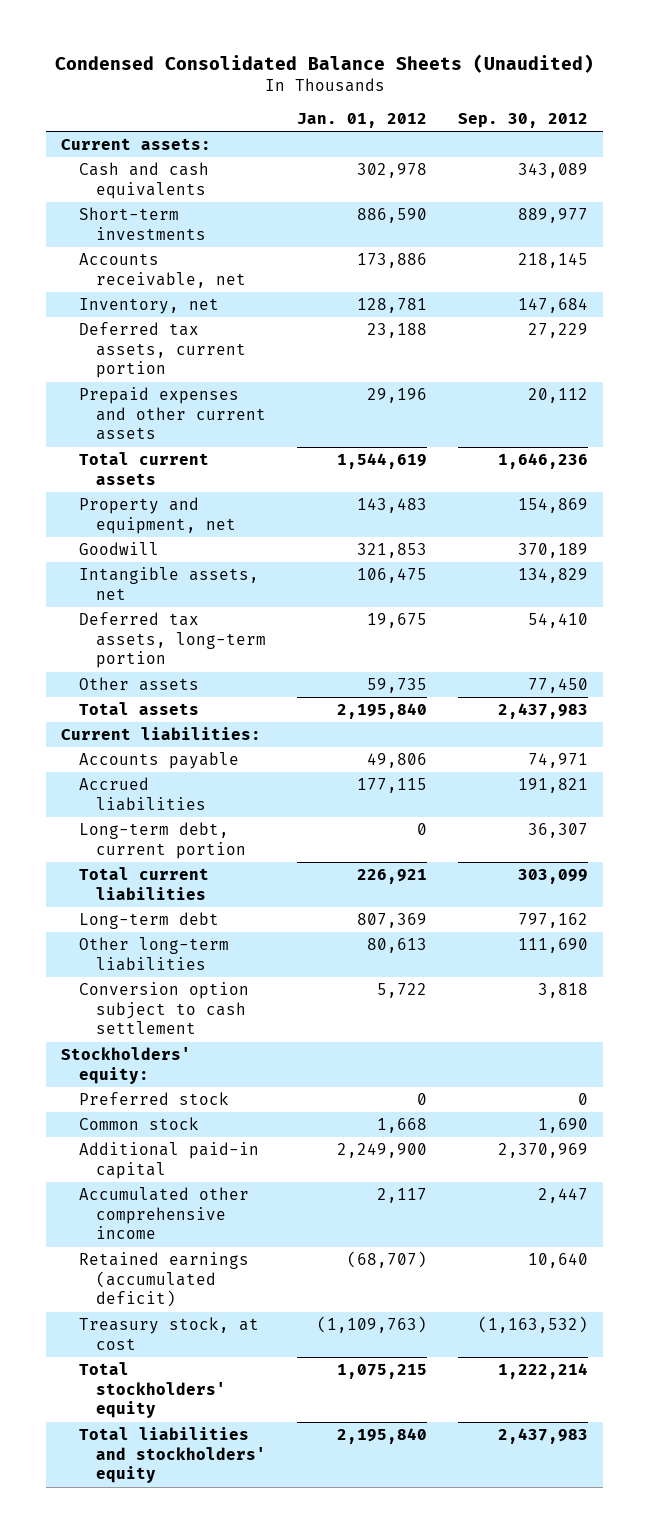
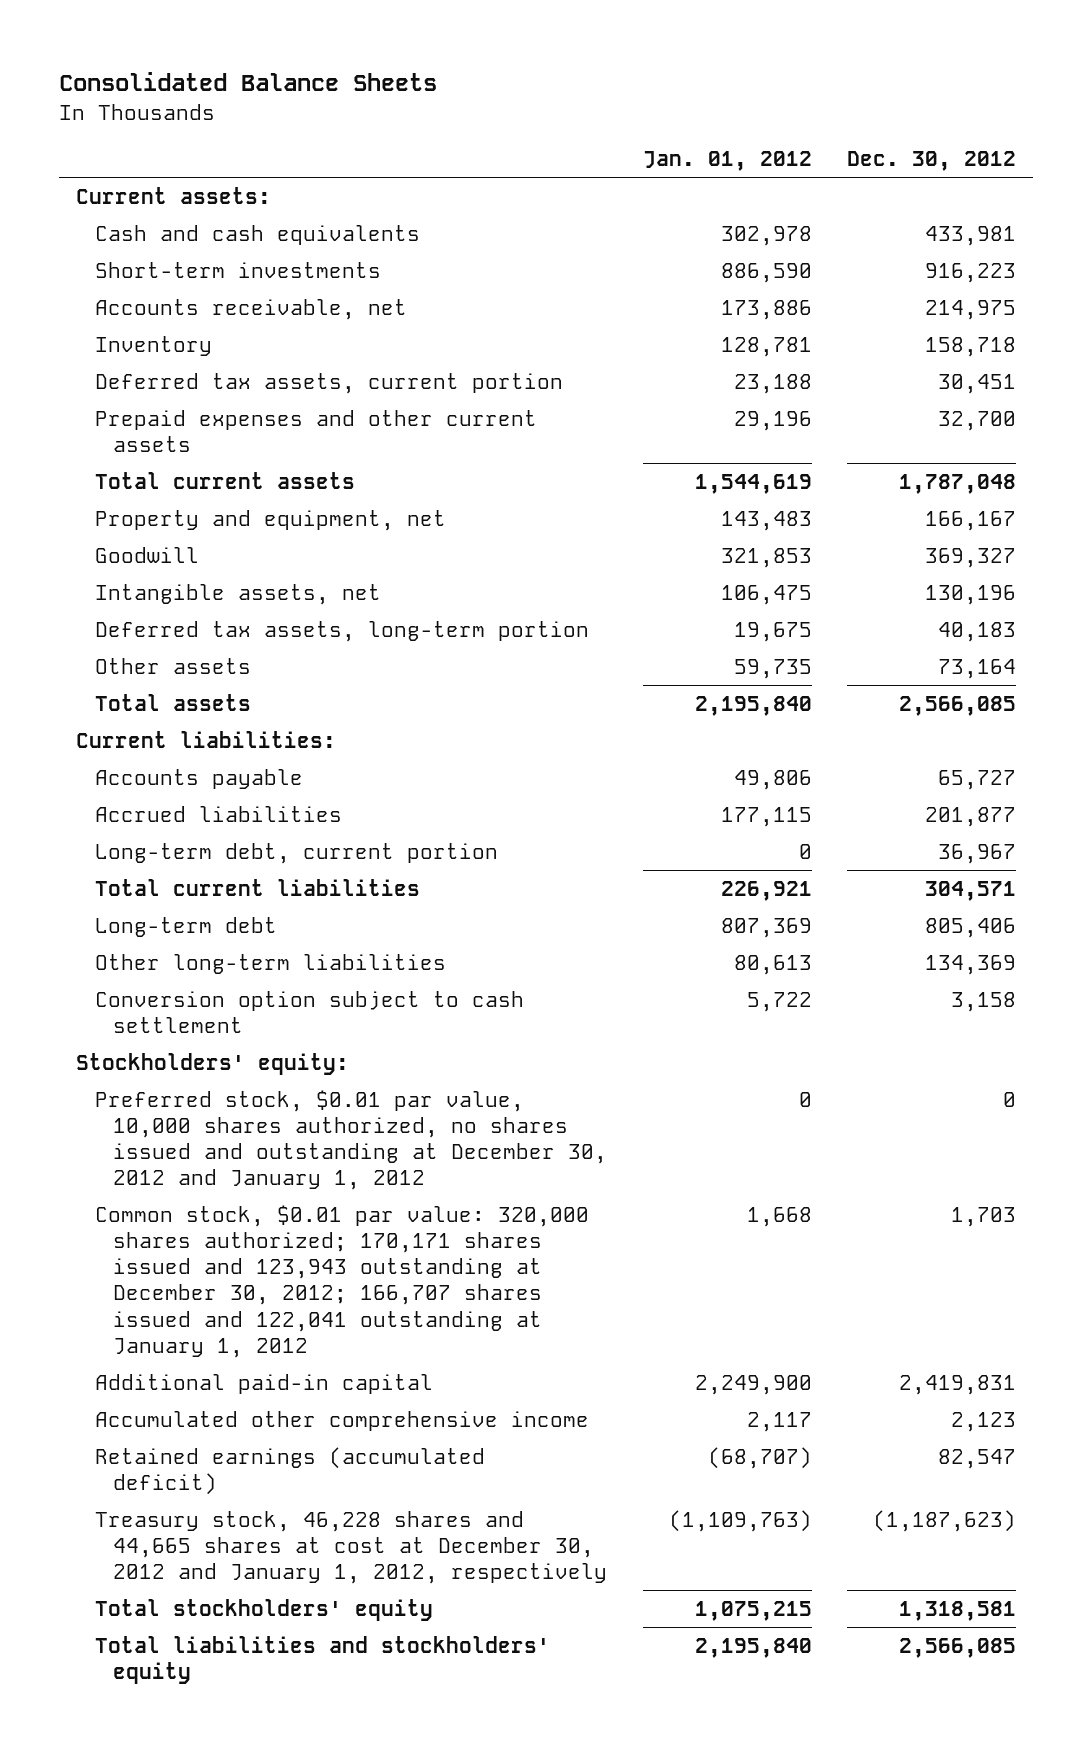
[54,53,594,73] Condensed Consolidated Balance Sheets (Unaudited) -> [58,72,437,92] Consolidated Balance Sheets
[457,112,588,128] Sep. 30, 2012 -> none
none -> [846,151,1016,172] Dec. 30, 2012
[78,297,219,314] Inventory, net -> [94,335,212,356] Inventory
[78,1091,229,1105] Preferred stock -> [94,1089,608,1191] Preferred stock, $0.01 par value, 10,000 shares authorized, no shares issued and outstanding at December 30, 2012 and January 1, 2012
[78,1116,199,1130] Common stock -> [94,1204,589,1358] Common stock, $0.01 par value: 320,000 shares authorized; 170,171 shares issued and 123,943 outstanding at December 30, 2012; 166,707 shares issued and 122,041 outstanding at January 1, 2012
[78,1316,259,1350] Treasury stock, at cost -> [94,1510,608,1585] Treasury stock, 46,228 shares and 44,665 shares at cost at December 30, 2012 and January 1, 2012, respectively

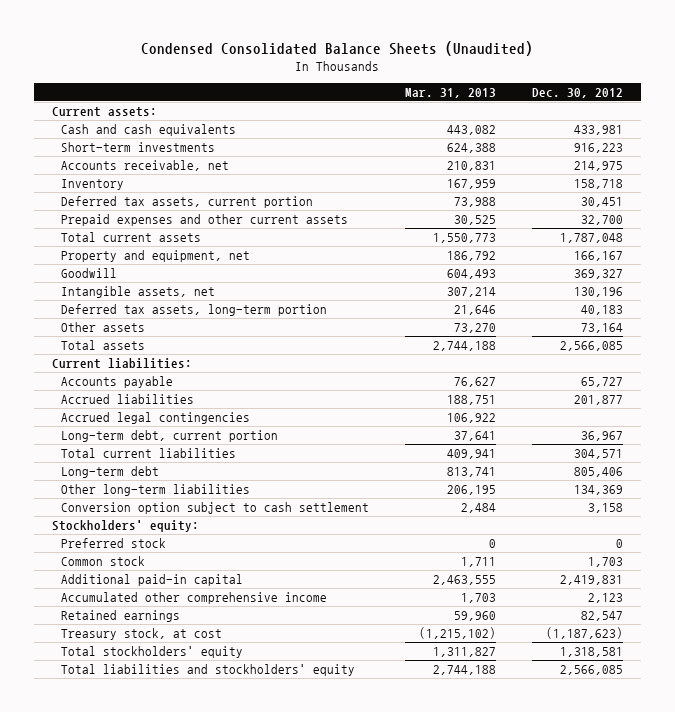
[58,72,437,92] Consolidated Balance Sheets -> [141,41,534,57] Condensed Consolidated Balance Sheets (Unaudited)
[642,151,812,172] Jan. 01, 2012 -> none
none -> [404,87,496,98] Mar. 31, 2013
none -> [60,412,250,425] Accrued legal contingencies
[94,1089,608,1191] Preferred stock, $0.01 par value, 10,000 shares authorized, no shares issued and outstanding at December 30, 2012 and January 1, 2012 -> [60,538,166,549] Preferred stock
[94,1204,589,1358] Common stock, $0.01 par value: 320,000 shares authorized; 170,171 shares issued and 123,943 outstanding at December 30, 2012; 166,707 shares issued and 122,041 outstanding at January 1, 2012 -> [60,556,145,567] Common stock
[94,1446,485,1495] Retained earnings (accumulated deficit) -> [60,610,180,623] Retained earnings
[94,1510,608,1585] Treasury stock, 46,228 shares and 44,665 shares at cost at December 30, 2012 and January 1, 2012, respectively -> [60,628,222,641] Treasury stock, at cost

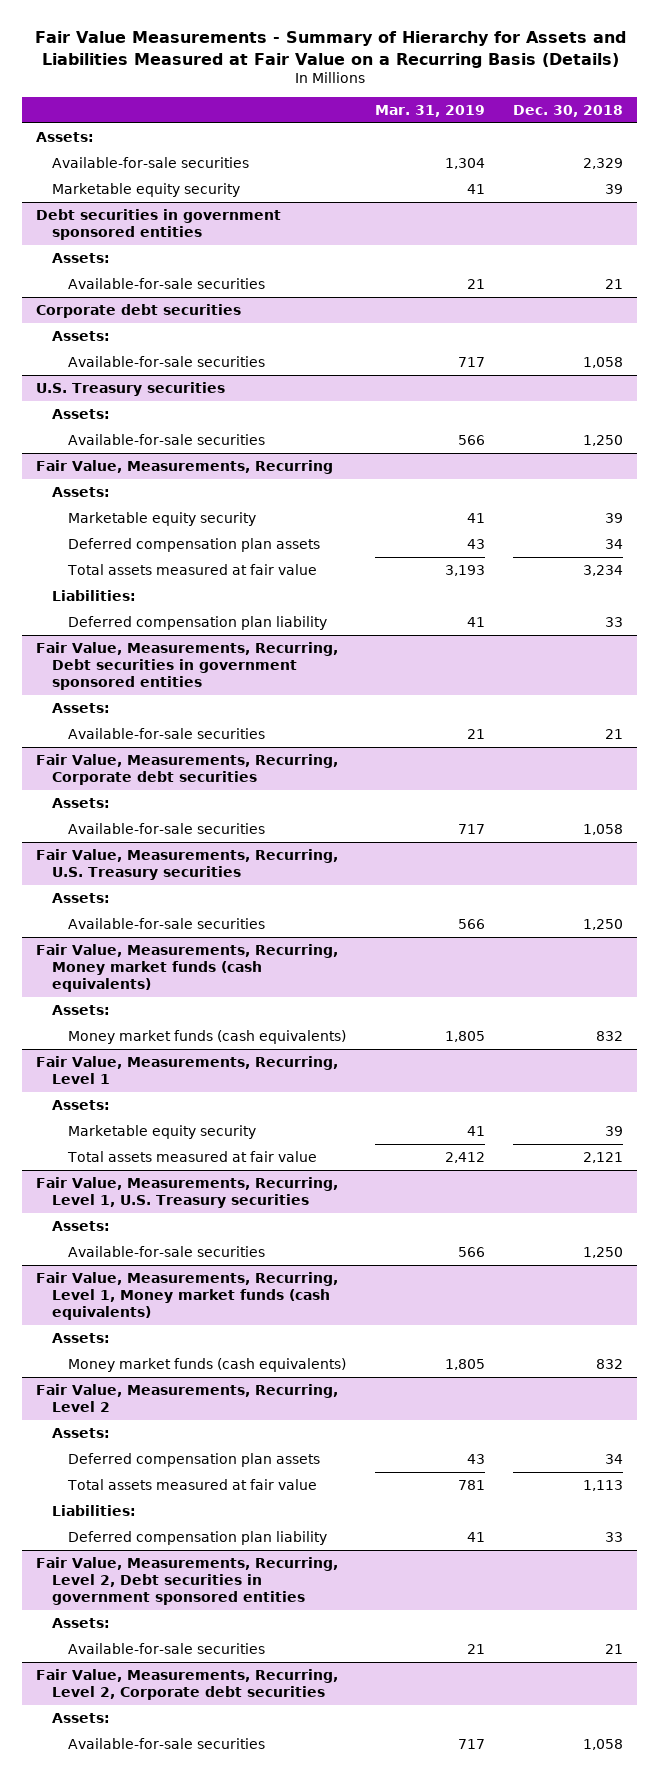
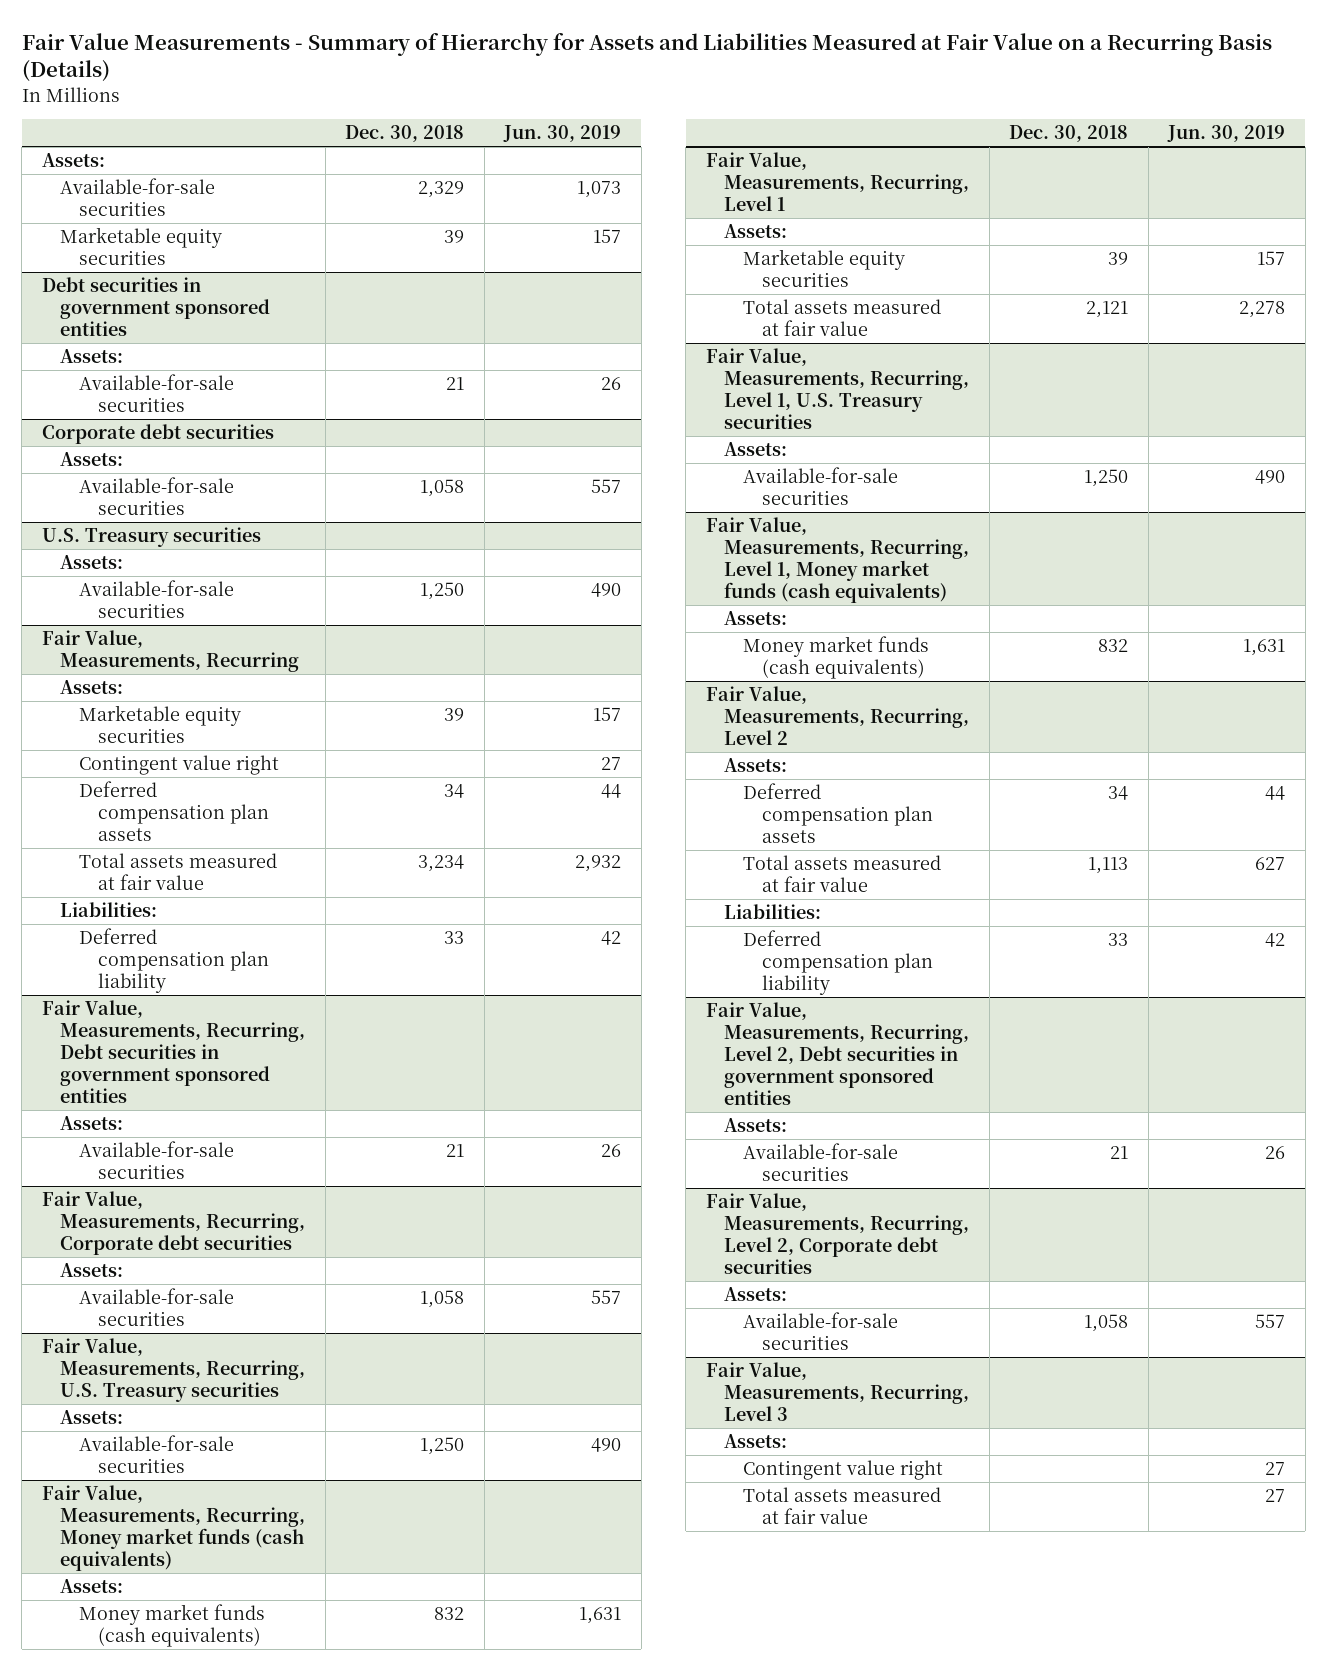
[374,104,485,117] Mar. 31, 2019 -> none
none -> [503,125,622,143] Jun. 30, 2019
[52,183,241,198] Marketable equity security -> [60,226,223,265] Marketable equity securities
[68,512,257,527] Marketable equity security -> [79,704,242,743] Marketable equity securities
none -> [79,754,280,775] Contingent value right
[68,1125,257,1140] Marketable equity security -> [743,248,906,287] Marketable equity securities
none -> [705,1361,970,1421] Fair Value, Measurements, Recurring, Level 3
none -> [724,1433,788,1448] Assets:
none -> [743,1459,944,1480] Contingent value right
none -> [743,1486,942,1524] Total assets measured at fair value

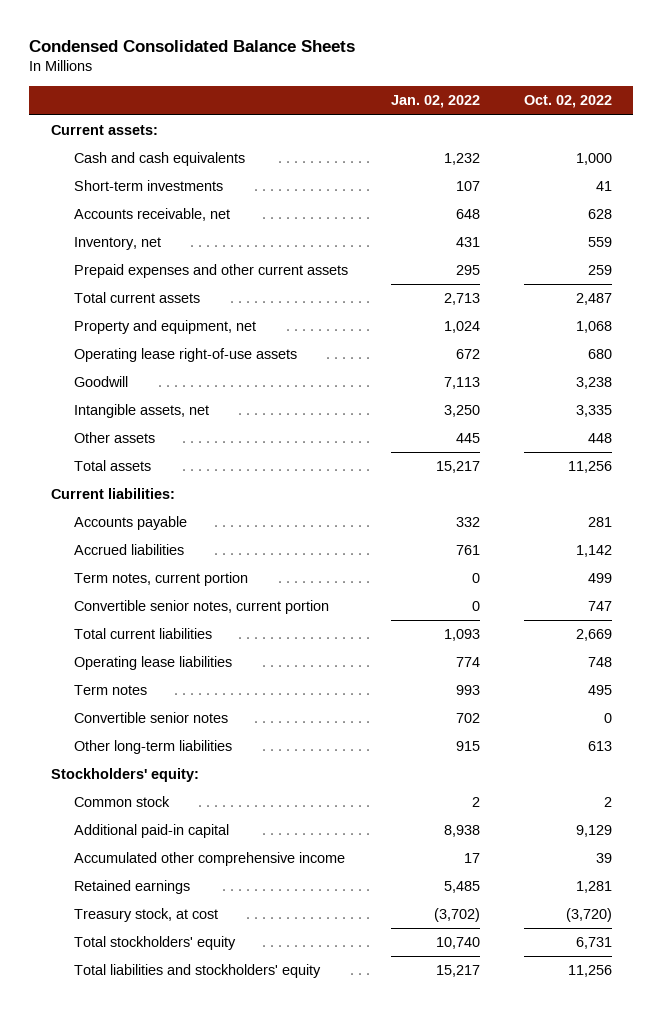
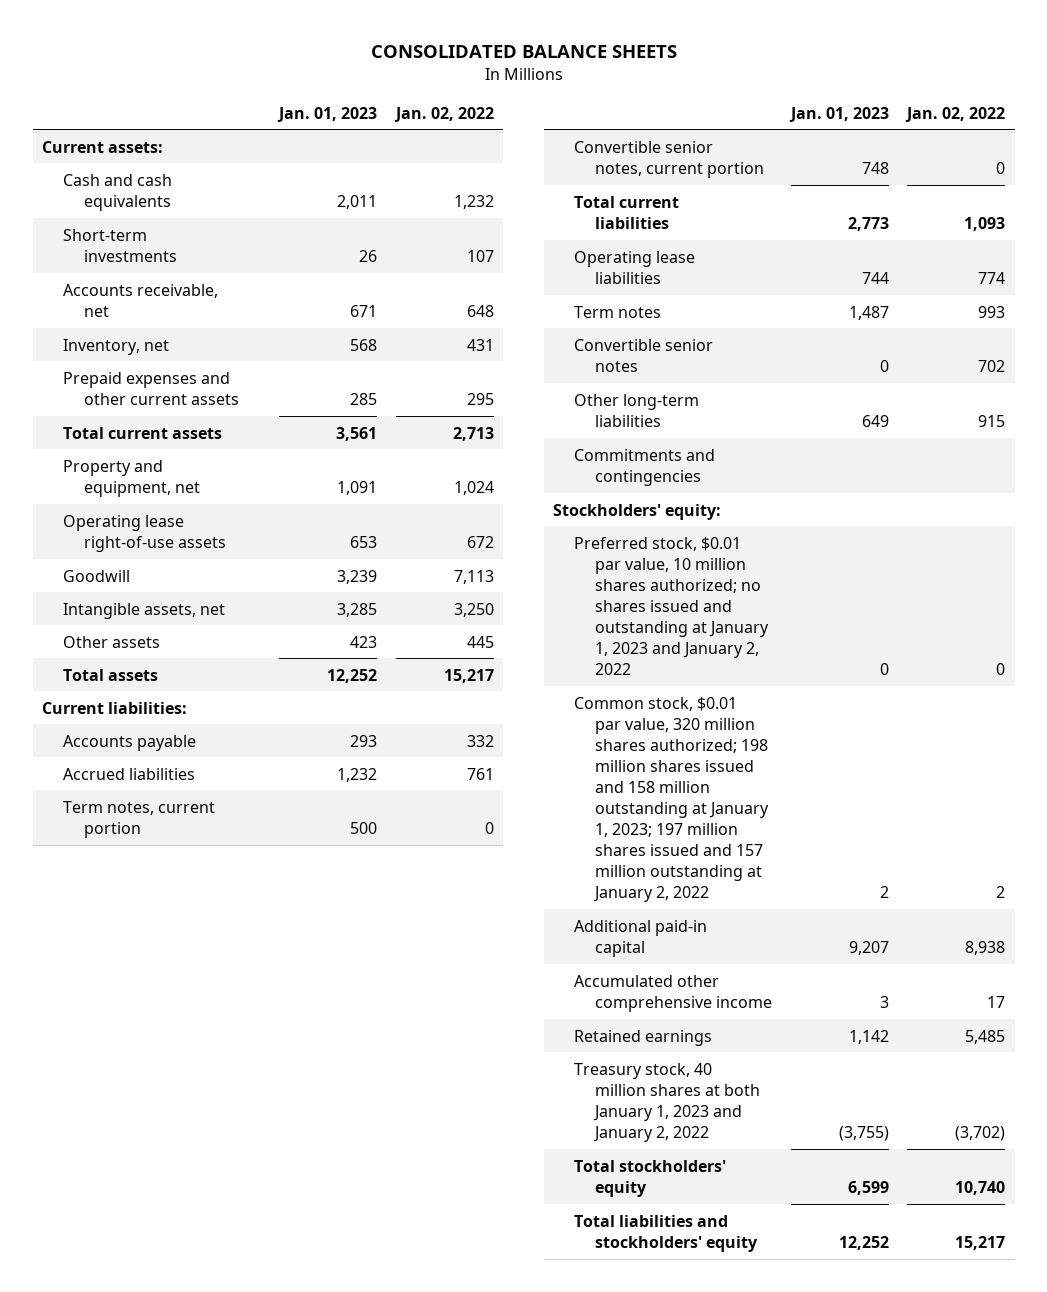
[28,39,355,52] Condensed Consolidated Balance Sheets -> [370,44,677,58] CONSOLIDATED BALANCE SHEETS
[523,95,612,109] Oct. 02, 2022 -> none
none -> [277,106,378,122] Jan. 01, 2023
none -> [574,448,716,486] Commitments and contingencies
none -> [574,536,769,676] Preferred stock, $0.01 par value, 10 million shares authorized; no shares issued and outstanding at January 1, 2023 and January 2, 2022
[73,796,170,808] Common stock -> [574,696,769,903] Common stock, $0.01 par value, 320 million shares authorized; 198 million shares issued and 158 million outstanding at January 1, 2023; 197 million shares issued and 157 million outstanding at January 2, 2022
[73,908,218,923] Treasury stock, at cost -> [574,1062,760,1142] Treasury stock, 40 million shares at both January 1, 2023 and January 2, 2022

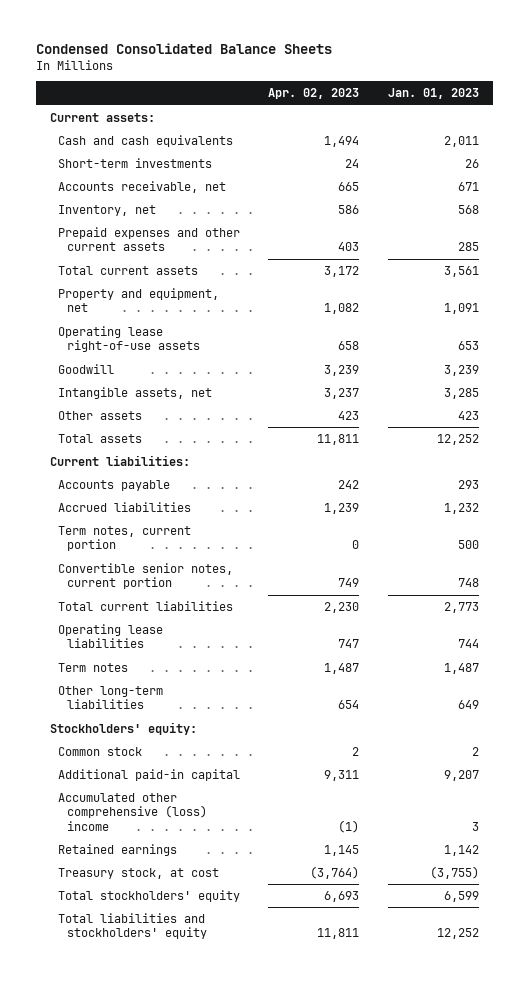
[370,44,677,58] CONSOLIDATED BALANCE SHEETS -> [35,42,332,54] Condensed Consolidated Balance Sheets
[393,106,494,122] Jan. 02, 2022 -> none
none -> [268,88,360,100] Apr. 02, 2023
[574,338,714,372] Convertible senior notes -> none
[574,448,716,486] Commitments and contingencies -> none
[574,536,769,676] Preferred stock, $0.01 par value, 10 million shares authorized; no shares issued and outstanding at January 1, 2023 and January 2, 2022 -> none
[574,696,769,903] Common stock, $0.01 par value, 320 million shares authorized; 198 million shares issued and 158 million outstanding at January 1, 2023; 197 million shares issued and 157 million outstanding at January 2, 2022 -> [58,746,143,756] Common stock
[574,974,772,1012] Accumulated other comprehensive income -> [58,792,207,832] Accumulated other comprehensive (loss) income
[574,1062,760,1142] Treasury stock, 40 million shares at both January 1, 2023 and January 2, 2022 -> [58,867,220,879] Treasury stock, at cost

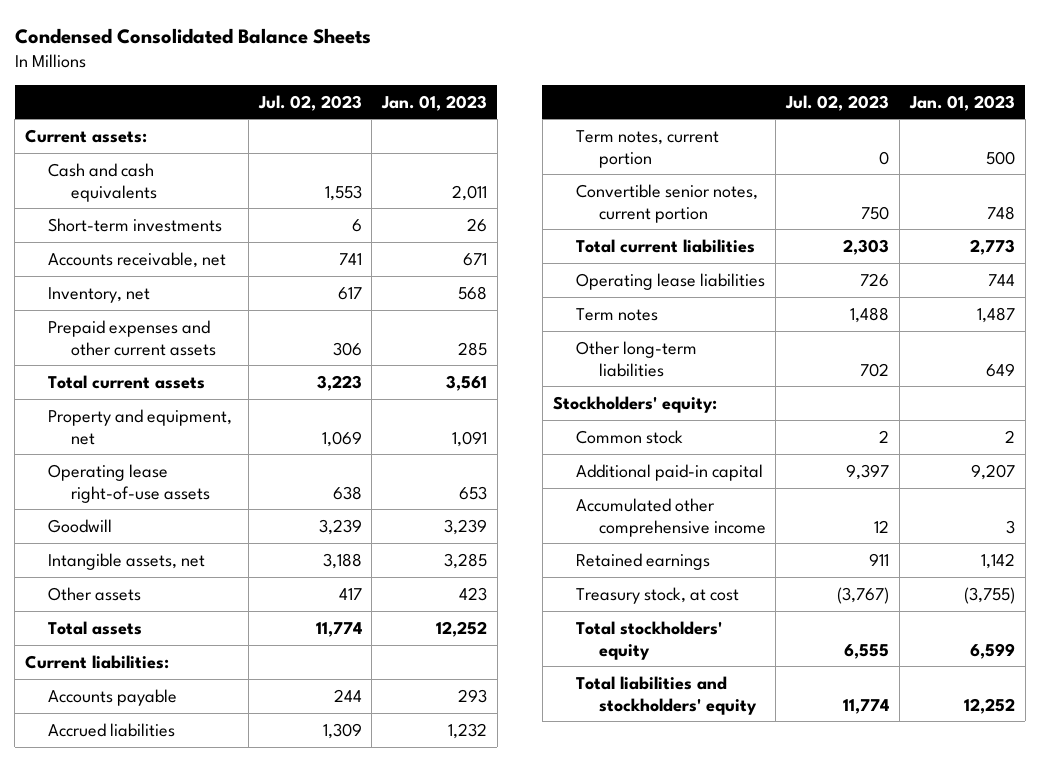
[268,88,360,100] Apr. 02, 2023 -> none
none -> [257,94,362,111] Jul. 02, 2023
[58,792,207,832] Accumulated other comprehensive (loss) income -> [575,497,766,537] Accumulated other comprehensive income

